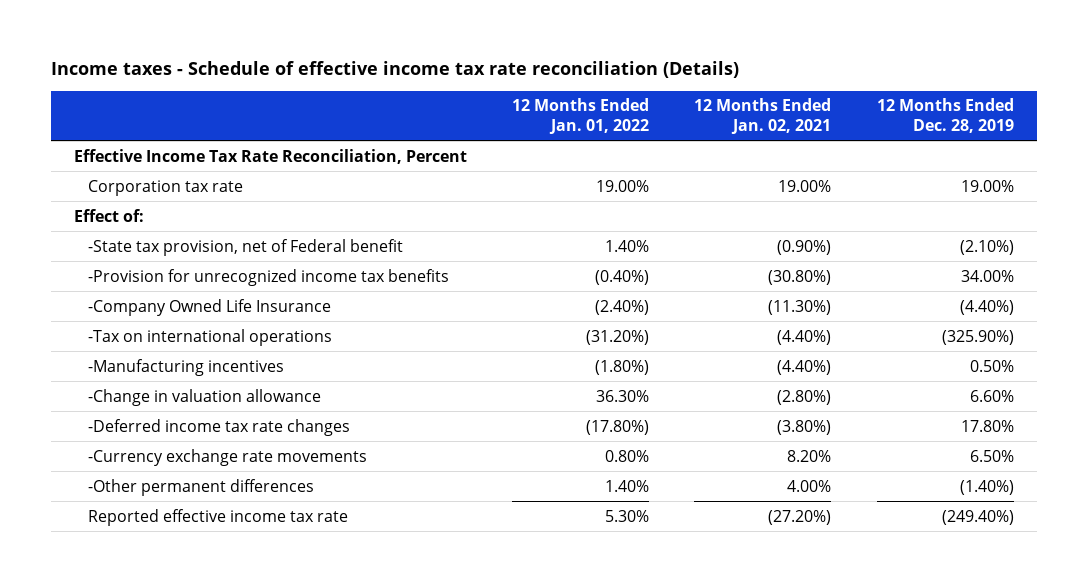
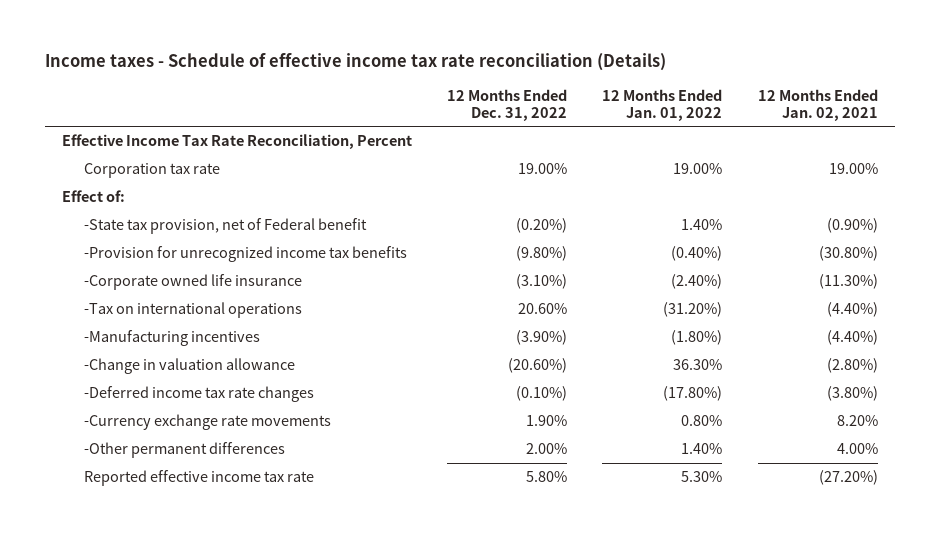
[876,98,1014,133] 12 Months Ended Dec. 28, 2019 -> none
none -> [447,88,568,121] 12 Months Ended Dec. 31, 2022
[87,298,331,316] -Company Owned Life Insurance -> [83,274,302,291] -Corporate owned life insurance

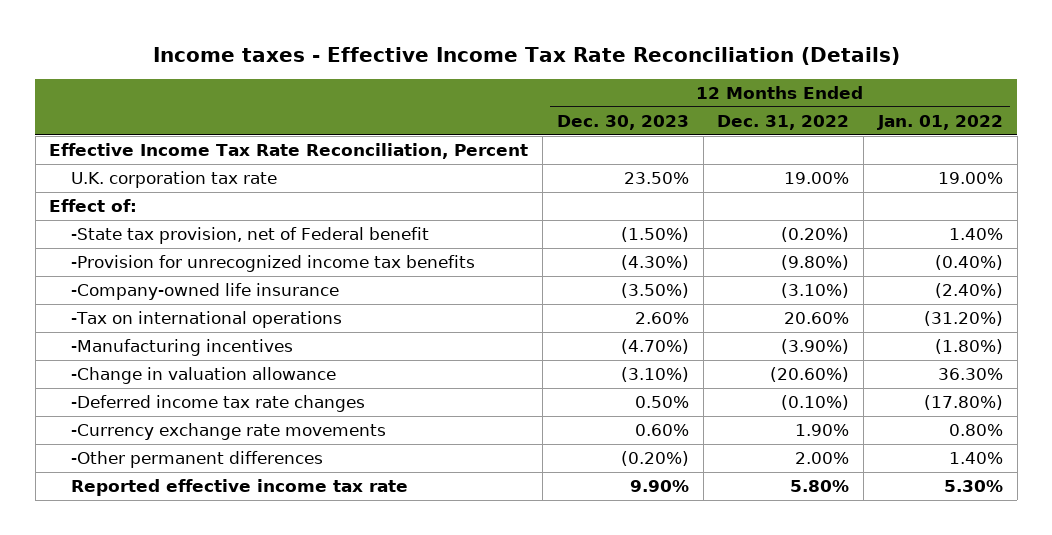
[44,52,666,71] Income taxes - Schedule of effective income tax rate reconciliation (Details) -> [153,46,901,65] Income taxes - Effective Income Tax Rate Reconciliation (Details)
[757,88,878,121] 12 Months Ended Jan. 02, 2021 -> none
none -> [556,114,689,130] Dec. 30, 2023
[83,163,220,179] Corporation tax rate -> [70,171,277,189] U.K. corporation tax rate
[83,274,302,291] -Corporate owned life insurance -> [70,283,339,301] -Company-owned life insurance

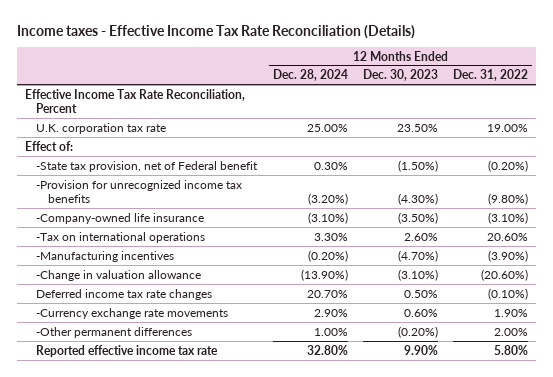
[876,114,1003,130] Jan. 01, 2022 -> none
none -> [272,69,348,82] Dec. 28, 2024
[70,395,365,413] -Deferred income tax rate changes -> [36,288,213,300] Deferred income tax rate changes

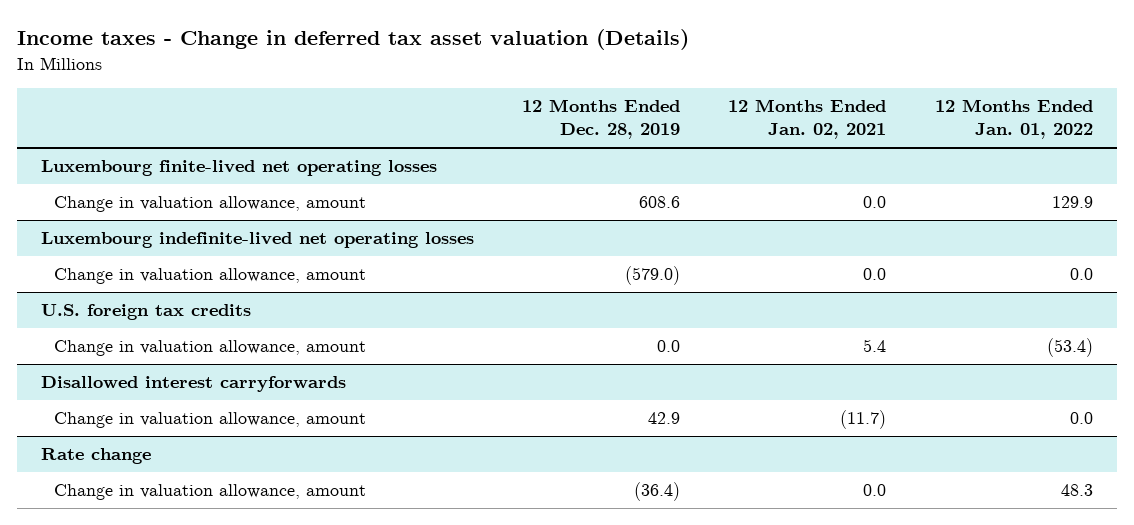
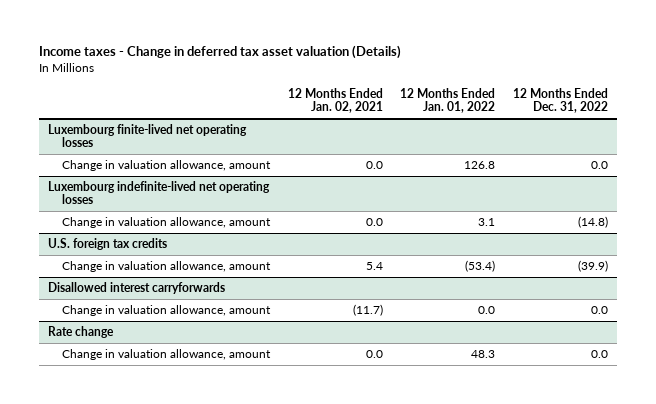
[522,99,681,140] 12 Months Ended Dec. 28, 2019 -> none
none -> [513,87,609,114] 12 Months Ended Dec. 31, 2022
[1051,196,1093,209] 129.9 -> [464,160,496,169] 126.8
[1069,268,1093,281] 0.0 -> [478,217,496,226] 3.1

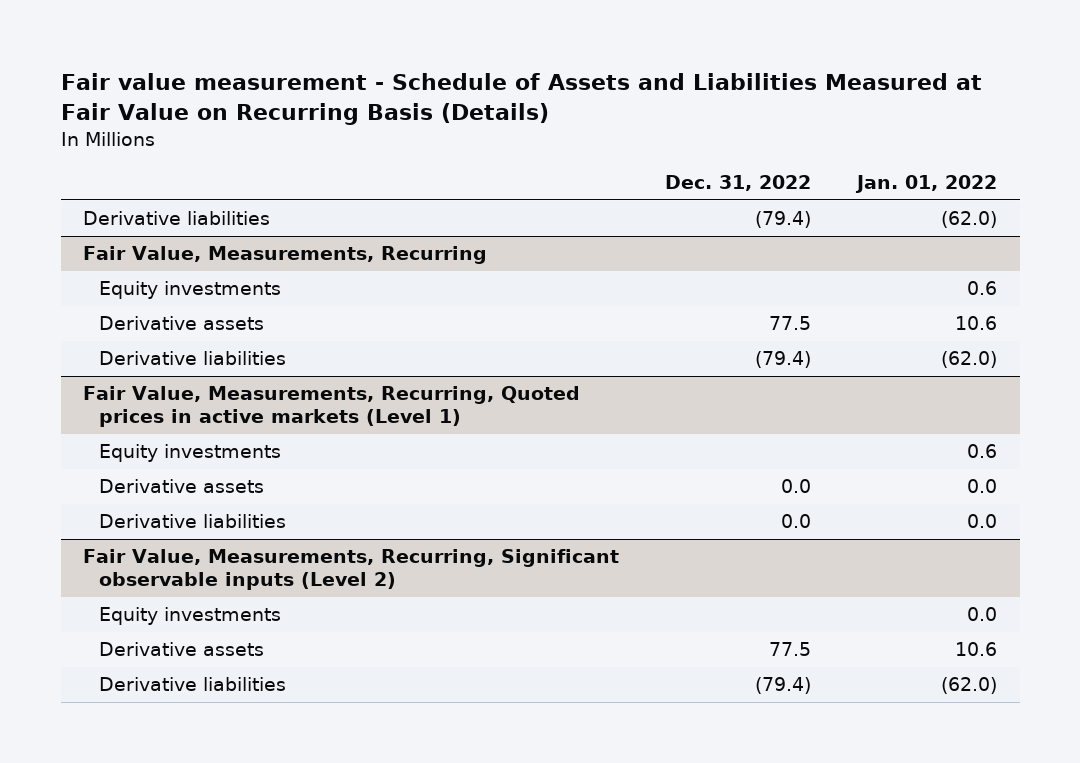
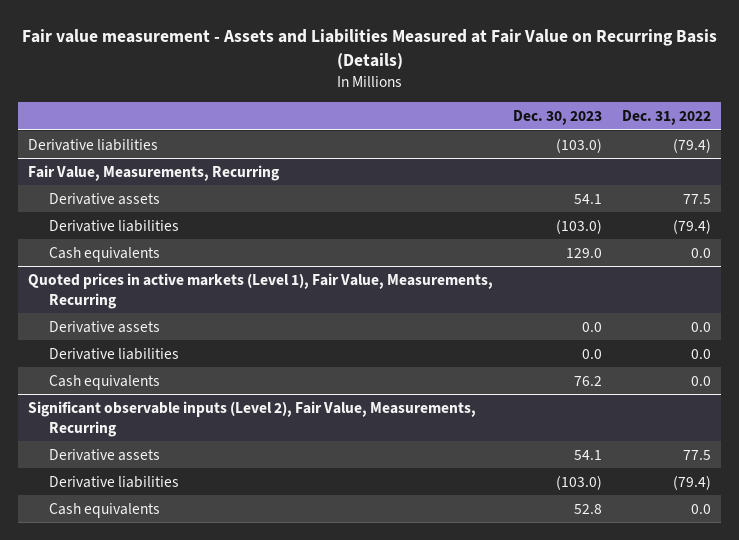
[60,73,982,125] Fair value measurement - Schedule of Assets and Liabilities Measured at Fair Value on Recurring Basis (Details) -> [21,29,717,70] Fair value measurement - Assets and Liabilities Measured at Fair Value on Recurring Basis (Details)
[854,175,997,194] Jan. 01, 2022 -> none
none -> [513,109,603,125] Dec. 30, 2023
[99,281,282,300] Equity investments -> none
[99,444,282,463] Equity investments -> none
none -> [48,246,160,262] Cash equivalents
[83,386,581,428] Fair Value, Measurements, Recurring, Quoted prices in active markets (Level 1) -> [28,272,494,309] Quoted prices in active markets (Level 1), Fair Value, Measurements, Recurring
[99,607,282,626] Equity investments -> none
none -> [48,374,160,390] Cash equivalents
[83,549,620,591] Fair Value, Measurements, Recurring, Significant observable inputs (Level 2) -> [28,400,477,437] Significant observable inputs (Level 2), Fair Value, Measurements, Recurring
none -> [48,502,160,518] Cash equivalents

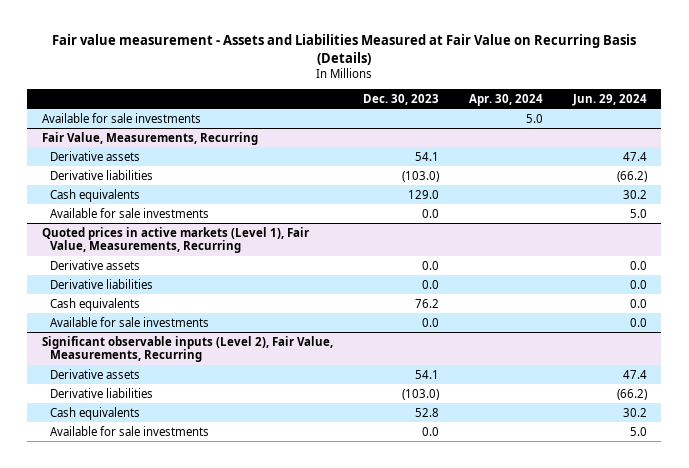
[621,109,711,125] Dec. 31, 2022 -> none
none -> [468,93,543,106] Apr. 30, 2024
none -> [571,93,647,106] Jun. 29, 2024
[28,138,159,151] Derivative liabilities -> none
none -> [42,112,202,123] Available for sale investments
none -> [50,207,210,218] Available for sale investments
none -> [50,316,210,327] Available for sale investments
none -> [50,425,210,436] Available for sale investments

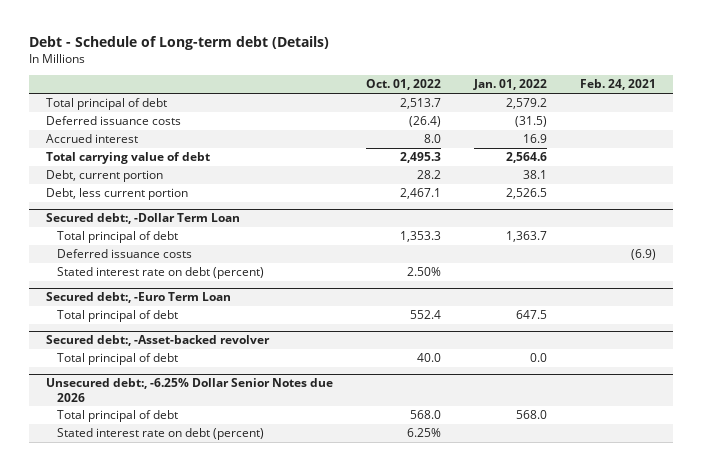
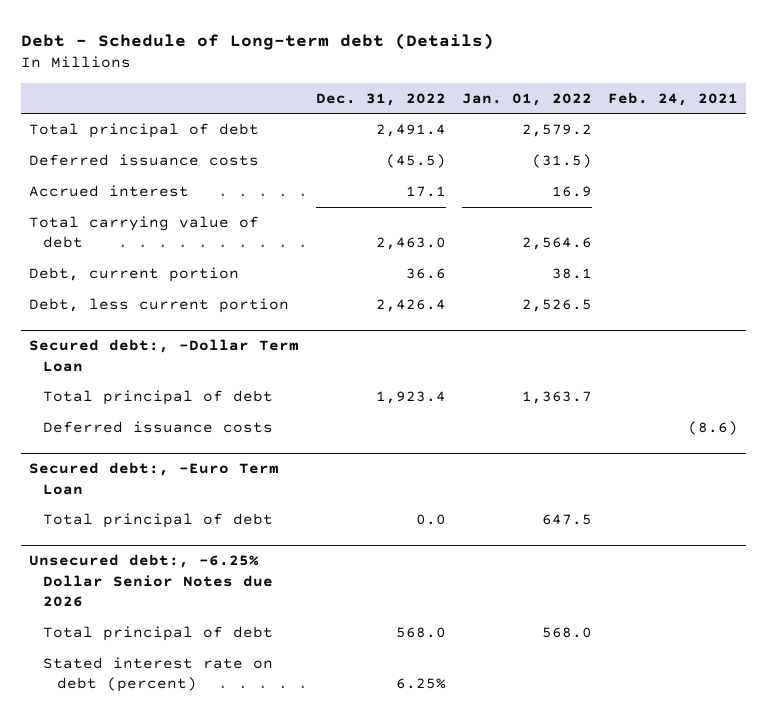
[365,79,441,91] Oct. 01, 2022 -> none
none -> [315,92,446,106] Dec. 31, 2022
[56,267,264,280] Stated interest rate on debt (percent) -> none
[631,249,657,261] (6.9) -> [688,420,739,435] (8.6)
[45,335,270,347] Secured debt:, -Asset-backed revolver -> none
[56,353,178,366] Total principal of debt -> none

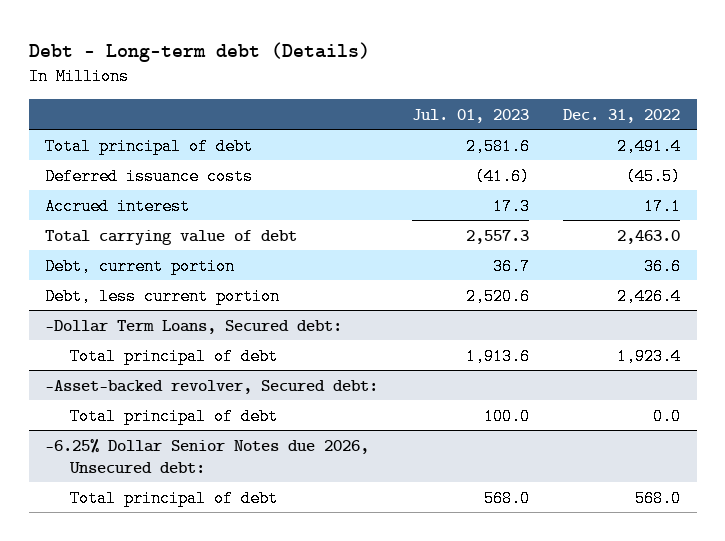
[21,32,495,50] Debt - Schedule of Long-term debt (Details) -> [28,41,370,62] Debt - Long-term debt (Details)
[461,92,592,106] Jan. 01, 2022 -> none
[608,91,739,106] Feb. 24, 2021 -> none
none -> [412,108,530,123] Jul. 01, 2023
[29,339,300,372] Secured debt:, -Dollar Term Loan -> [45,319,343,334] -Dollar Term Loans, Secured debt:
[43,420,274,433] Deferred issuance costs -> none
[29,462,280,495] Secured debt:, -Euro Term Loan -> none
none -> [45,379,379,394] -Asset-backed revolver, Secured debt:
[29,554,274,608] Unsecured debt:, -6.25% Dollar Senior Notes due 2026 -> [45,438,370,473] -6.25% Dollar Senior Notes due 2026, Unsecured debt:
[43,656,274,693] Stated interest rate on debt (percent) -> none

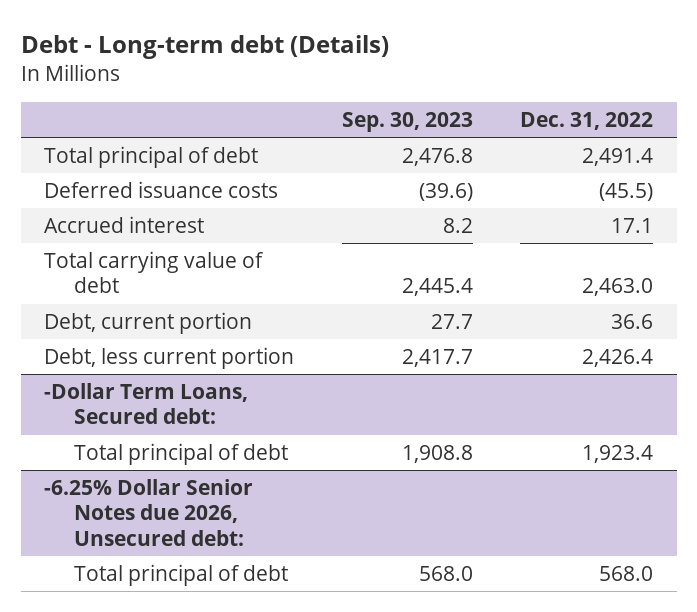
[412,108,530,123] Jul. 01, 2023 -> none
none -> [341,112,473,133] Sep. 30, 2023
[45,379,379,394] -Asset-backed revolver, Secured debt: -> none
[69,407,278,425] Total principal of debt -> none

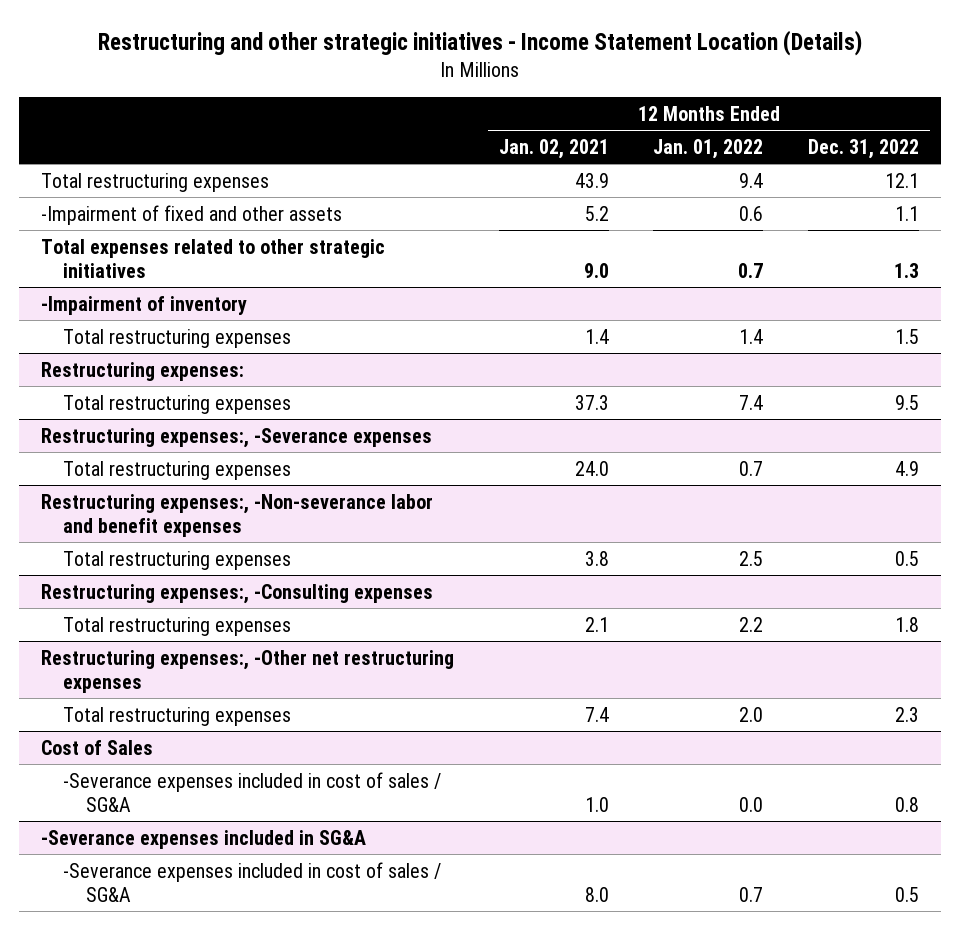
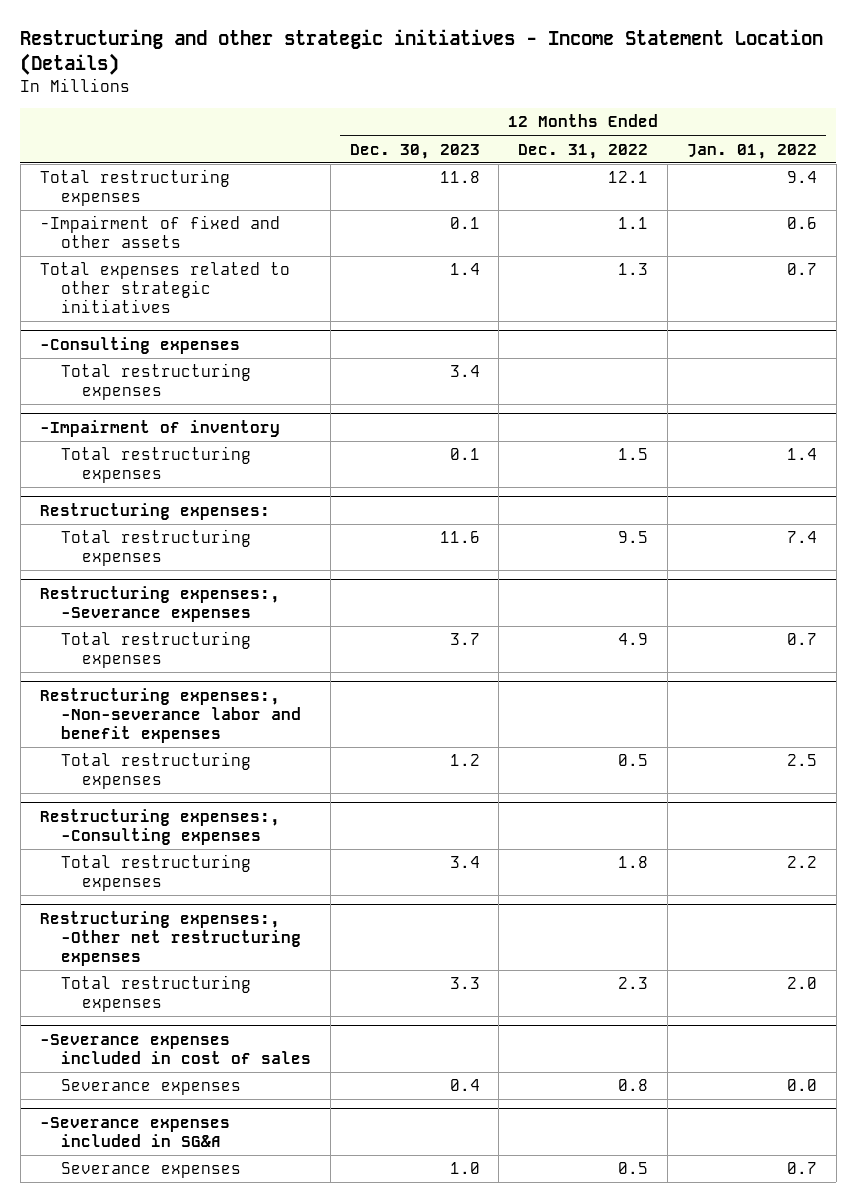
[498,138,609,159] Jan. 02, 2021 -> none
none -> [349,143,480,159] Dec. 30, 2023
none -> [39,336,240,354] -Consulting expenses
none -> [61,363,252,401] Total restructuring expenses
[41,739,154,755] Cost of Sales -> [39,1033,312,1064] -Severance expenses included in cost of sales
[63,771,442,813] -Severance expenses included in cost of sales / SG&A -> [61,1079,242,1096] Severance expenses
[63,861,442,903] -Severance expenses included in cost of sales / SG&A -> [61,1162,242,1179] Severance expenses

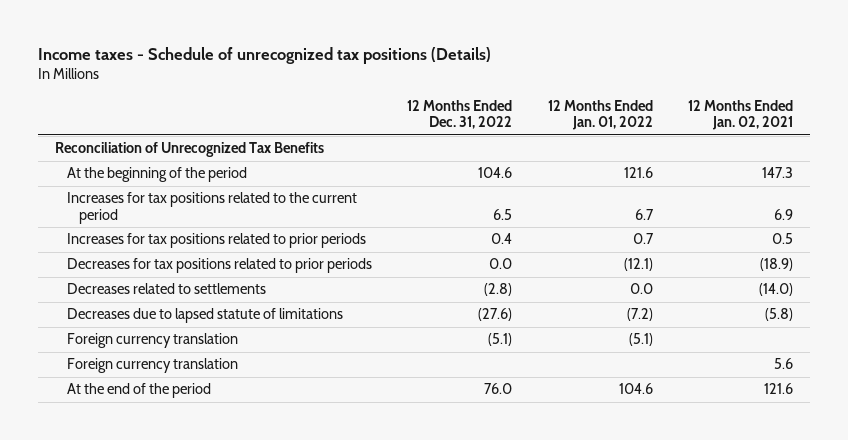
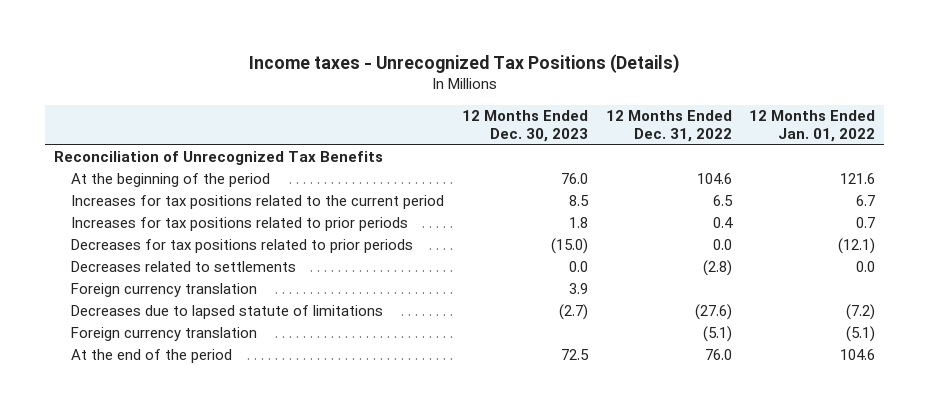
[37,46,491,64] Income taxes - Schedule of unrecognized tax positions (Details) -> [248,53,680,73] Income taxes - Unrecognized Tax Positions (Details)
[687,99,793,131] 12 Months Ended Jan. 02, 2021 -> none
none -> [461,109,588,143] 12 Months Ended Dec. 30, 2023
[67,358,239,374] Foreign currency translation -> [71,283,258,298] Foreign currency translation

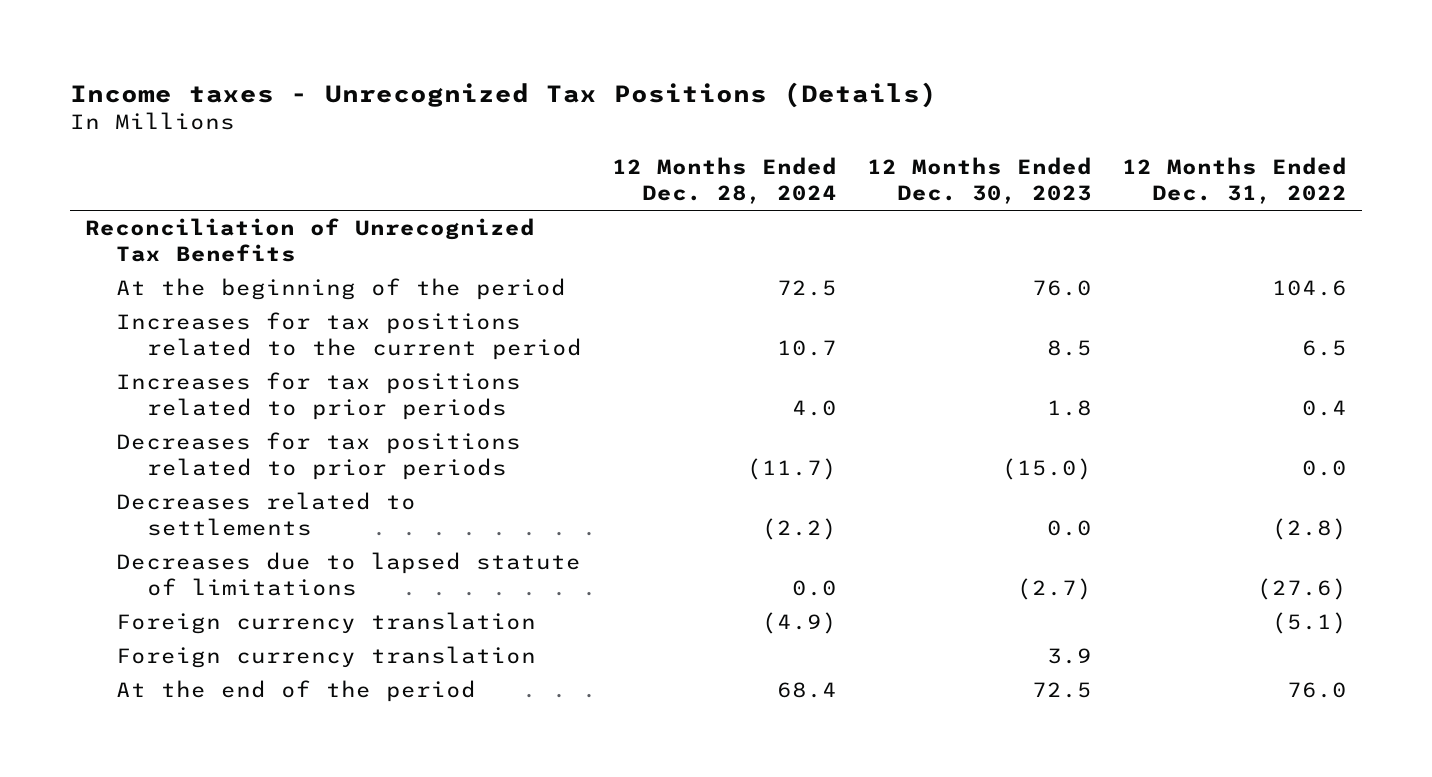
[749,109,876,143] 12 Months Ended Jan. 01, 2022 -> none
none -> [612,157,838,205] 12 Months Ended Dec. 28, 2024
[71,283,258,298] Foreign currency translation -> [116,646,537,669] Foreign currency translation

